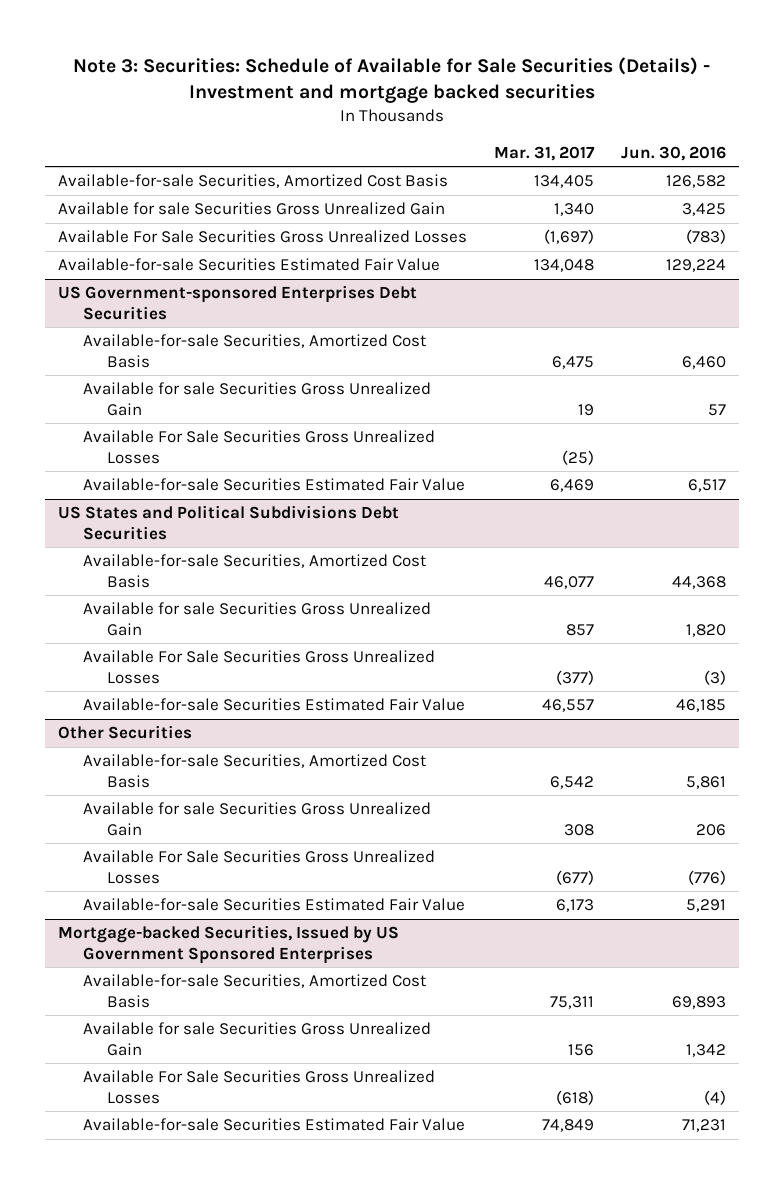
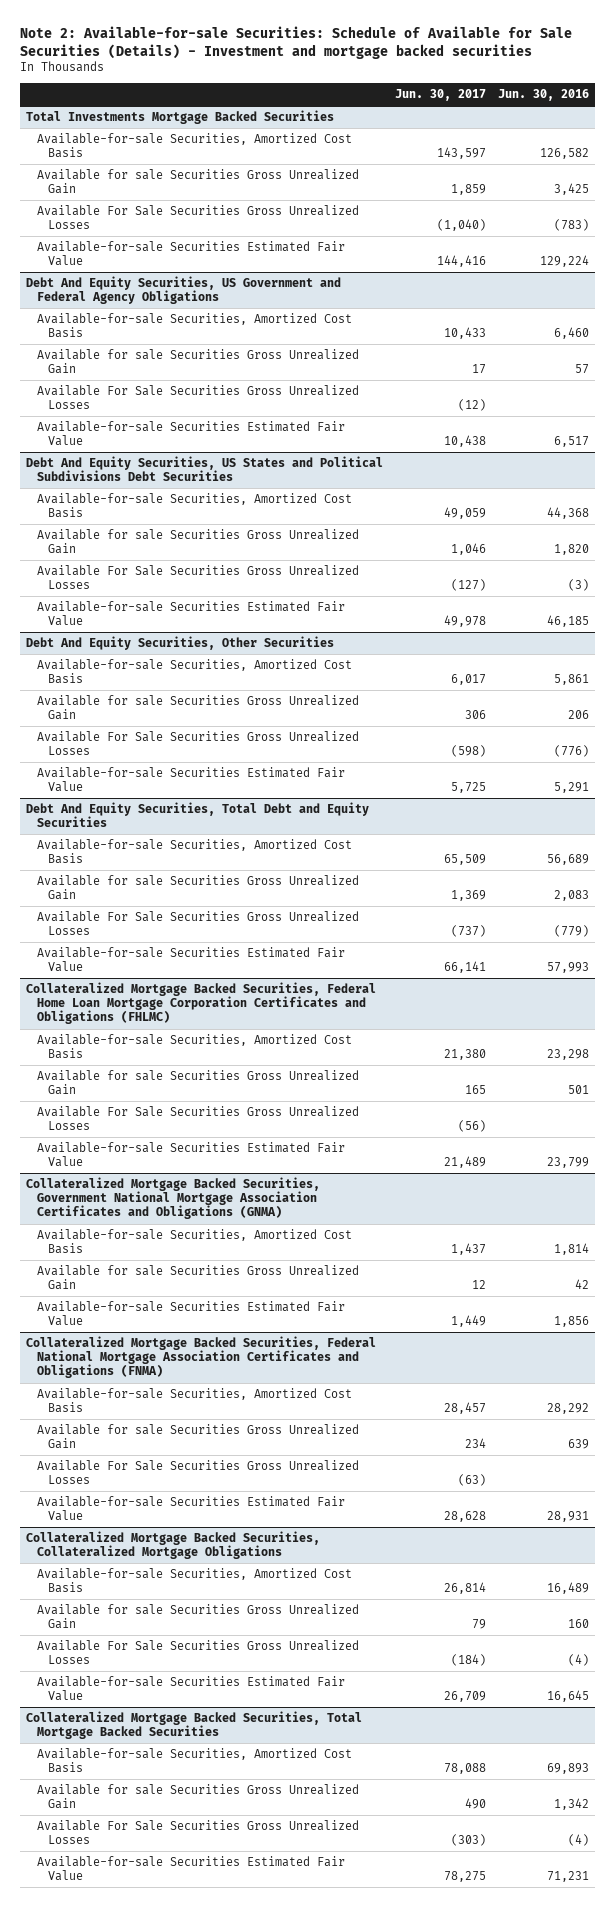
[72,56,710,104] Note 3: Securities: Schedule of Available for Sale Securities (Details) - Investment and mortgage backed securities -> [20,26,573,59] Note 2: Available-for-sale Securities: Schedule of Available for Sale Securities (Details) - Investment and mortgage backed securities
[493,145,595,161] Mar. 31, 2017 -> none
none -> [395,88,487,101] Jun. 30, 2017
none -> [26,110,335,125] Total Investments Mortgage Backed Securities
[58,285,418,320] US Government-sponsored Enterprises Debt Securities -> none
none -> [26,276,342,305] Debt And Equity Securities, US Government and Federal Agency Obligations
[58,505,400,540] US States and Political Subdivisions Debt Securities -> [26,456,384,482] Debt And Equity Securities, US States and Political Subdivisions Debt Securities
[58,725,193,740] Other Securities -> none
none -> [26,636,335,651] Debt And Equity Securities, Other Securities
[58,925,400,964] Mortgage-backed Securities, Issued by US Government Sponsored Enterprises -> none
none -> [26,802,370,828] Debt And Equity Securities, Total Debt and Equity Securities
none -> [37,839,353,865] Available-for-sale Securities, Amortized Cost Basis
none -> [37,875,360,901] Available for sale Securities Gross Unrealized Gain
none -> [37,911,360,936] Available For Sale Securities Gross Unrealized Losses
none -> [37,947,346,973] Available-for-sale Securities Estimated Fair Value
none -> [26,982,377,1025] Collateralized Mortgage Backed Securities, Federal Home Loan Mortgage Corporation Certificates and Obligations (FHLMC)
none -> [37,1034,353,1060] Available-for-sale Securities, Amortized Cost Basis
none -> [37,1070,360,1096] Available for sale Securities Gross Unrealized Gain
none -> [37,1106,360,1131] Available For Sale Securities Gross Unrealized Losses
none -> [37,1142,346,1168] Available-for-sale Securities Estimated Fair Value
none -> [26,1177,321,1220] Collateralized Mortgage Backed Securities, Government National Mortgage Association Certificates and Obligations (GNMA)
none -> [37,1229,353,1255] Available-for-sale Securities, Amortized Cost Basis
none -> [37,1265,360,1291] Available for sale Securities Gross Unrealized Gain
none -> [37,1301,346,1327] Available-for-sale Securities Estimated Fair Value
none -> [26,1336,377,1379] Collateralized Mortgage Backed Securities, Federal National Mortgage Association Certificates and Obligations (FNMA)
none -> [37,1388,353,1414] Available-for-sale Securities, Amortized Cost Basis
none -> [37,1424,360,1450] Available for sale Securities Gross Unrealized Gain
none -> [37,1460,360,1485] Available For Sale Securities Gross Unrealized Losses
none -> [37,1496,346,1522] Available-for-sale Securities Estimated Fair Value
none -> [26,1531,321,1560] Collateralized Mortgage Backed Securities, Collateralized Mortgage Obligations
none -> [37,1568,353,1594] Available-for-sale Securities, Amortized Cost Basis
none -> [37,1604,360,1630] Available for sale Securities Gross Unrealized Gain
none -> [37,1640,360,1665] Available For Sale Securities Gross Unrealized Losses
none -> [37,1676,346,1702] Available-for-sale Securities Estimated Fair Value
none -> [26,1711,363,1740] Collateralized Mortgage Backed Securities, Total Mortgage Backed Securities

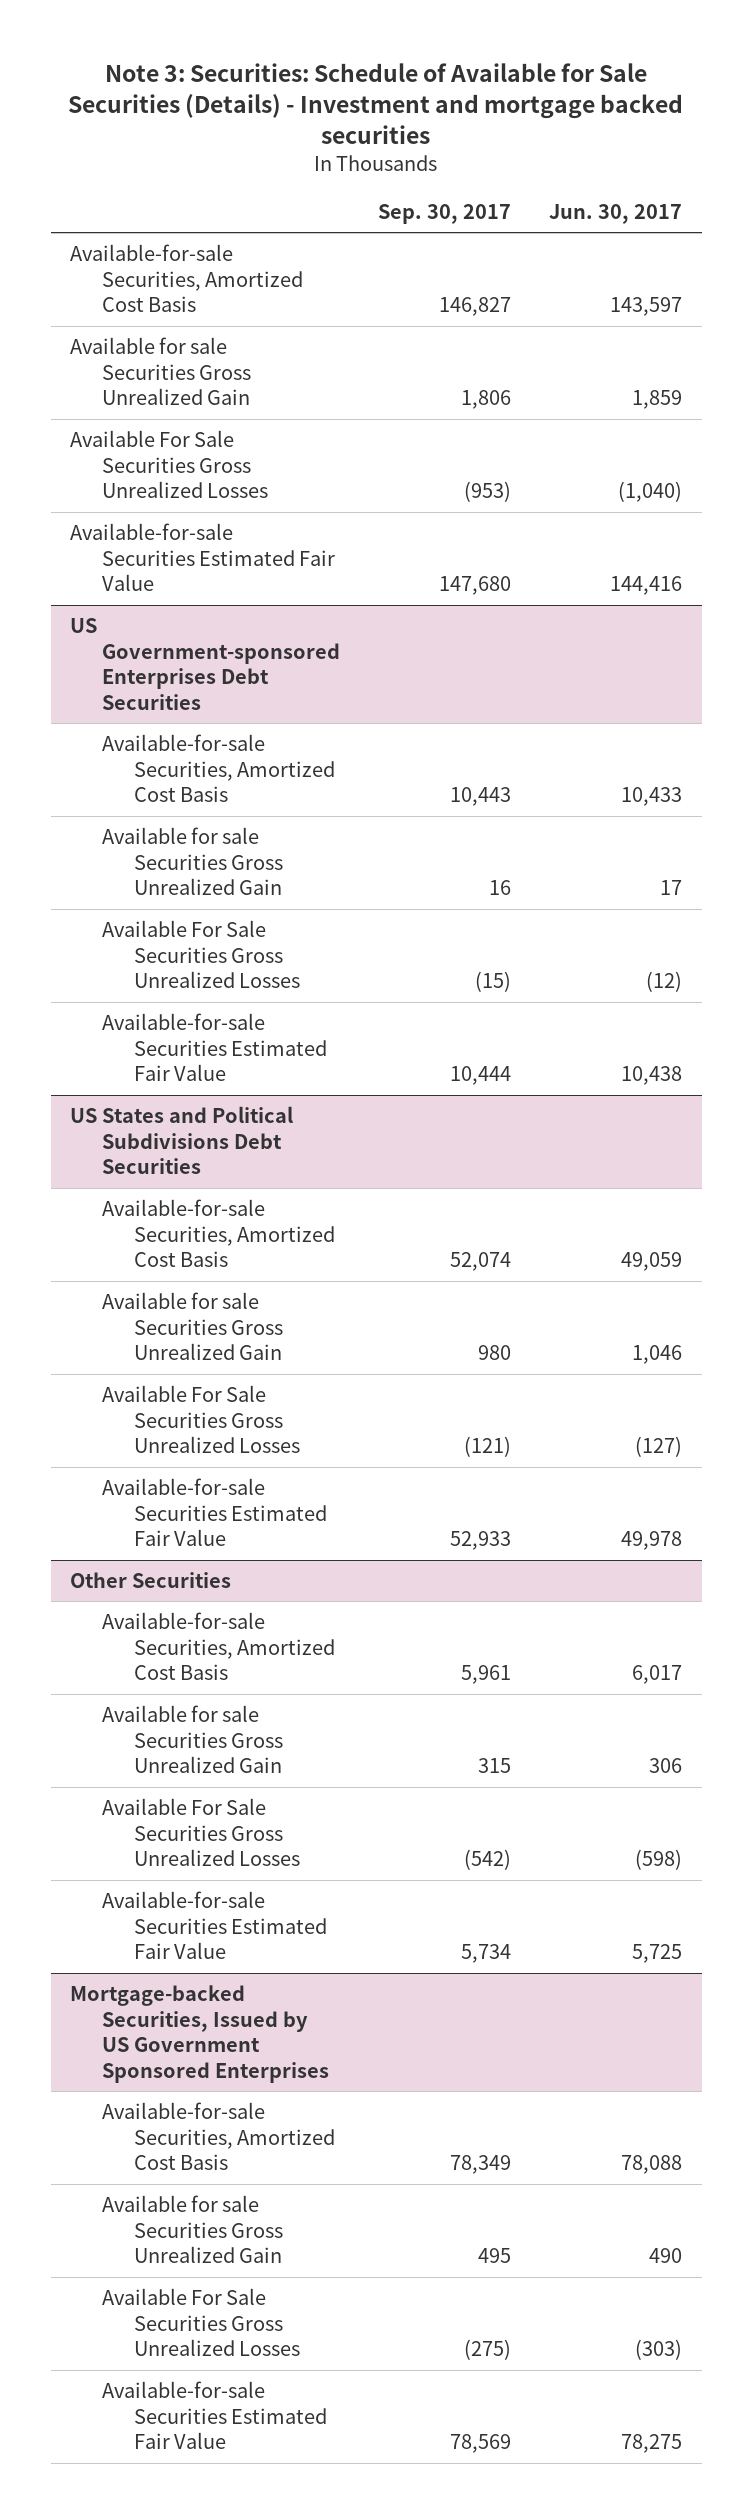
[20,26,573,59] Note 2: Available-for-sale Securities: Schedule of Available for Sale Securities (Details) - Investment and mortgage backed securities -> [68,62,684,145] Note 3: Securities: Schedule of Available for Sale Securities (Details) - Investment and mortgage backed securities
[498,88,590,101] Jun. 30, 2016 -> none
none -> [378,204,512,225] Sep. 30, 2017
[26,110,335,125] Total Investments Mortgage Backed Securities -> none
[26,276,342,305] Debt And Equity Securities, US Government and Federal Agency Obligations -> none
none -> [69,617,340,711] US Government-sponsored Enterprises Debt Securities
[26,456,384,482] Debt And Equity Securities, US States and Political Subdivisions Debt Securities -> [69,1105,293,1175] US States and Political Subdivisions Debt Securities
[26,636,335,651] Debt And Equity Securities, Other Securities -> none
none -> [69,1571,231,1588] Other Securities
[26,802,370,828] Debt And Equity Securities, Total Debt and Equity Securities -> none
[37,839,353,865] Available-for-sale Securities, Amortized Cost Basis -> none
[37,875,360,901] Available for sale Securities Gross Unrealized Gain -> none
[37,911,360,936] Available For Sale Securities Gross Unrealized Losses -> none
[37,947,346,973] Available-for-sale Securities Estimated Fair Value -> none
[26,982,377,1025] Collateralized Mortgage Backed Securities, Federal Home Loan Mortgage Corporation Certificates and Obligations (FHLMC) -> none
[37,1034,353,1060] Available-for-sale Securities, Amortized Cost Basis -> none
[37,1070,360,1096] Available for sale Securities Gross Unrealized Gain -> none
[37,1106,360,1131] Available For Sale Securities Gross Unrealized Losses -> none
[37,1142,346,1168] Available-for-sale Securities Estimated Fair Value -> none
[26,1177,321,1220] Collateralized Mortgage Backed Securities, Government National Mortgage Association Certificates and Obligations (GNMA) -> none
[37,1229,353,1255] Available-for-sale Securities, Amortized Cost Basis -> none
[37,1265,360,1291] Available for sale Securities Gross Unrealized Gain -> none
[37,1301,346,1327] Available-for-sale Securities Estimated Fair Value -> none
[26,1336,377,1379] Collateralized Mortgage Backed Securities, Federal National Mortgage Association Certificates and Obligations (FNMA) -> none
[37,1388,353,1414] Available-for-sale Securities, Amortized Cost Basis -> none
[37,1424,360,1450] Available for sale Securities Gross Unrealized Gain -> none
[37,1460,360,1485] Available For Sale Securities Gross Unrealized Losses -> none
[37,1496,346,1522] Available-for-sale Securities Estimated Fair Value -> none
[26,1531,321,1560] Collateralized Mortgage Backed Securities, Collateralized Mortgage Obligations -> none
[37,1568,353,1594] Available-for-sale Securities, Amortized Cost Basis -> none
[37,1604,360,1630] Available for sale Securities Gross Unrealized Gain -> none
[37,1640,360,1665] Available For Sale Securities Gross Unrealized Losses -> none
[37,1676,346,1702] Available-for-sale Securities Estimated Fair Value -> none
[26,1711,363,1740] Collateralized Mortgage Backed Securities, Total Mortgage Backed Securities -> none
none -> [69,1984,329,2084] Mortgage-backed Securities, Issued by US Government Sponsored Enterprises

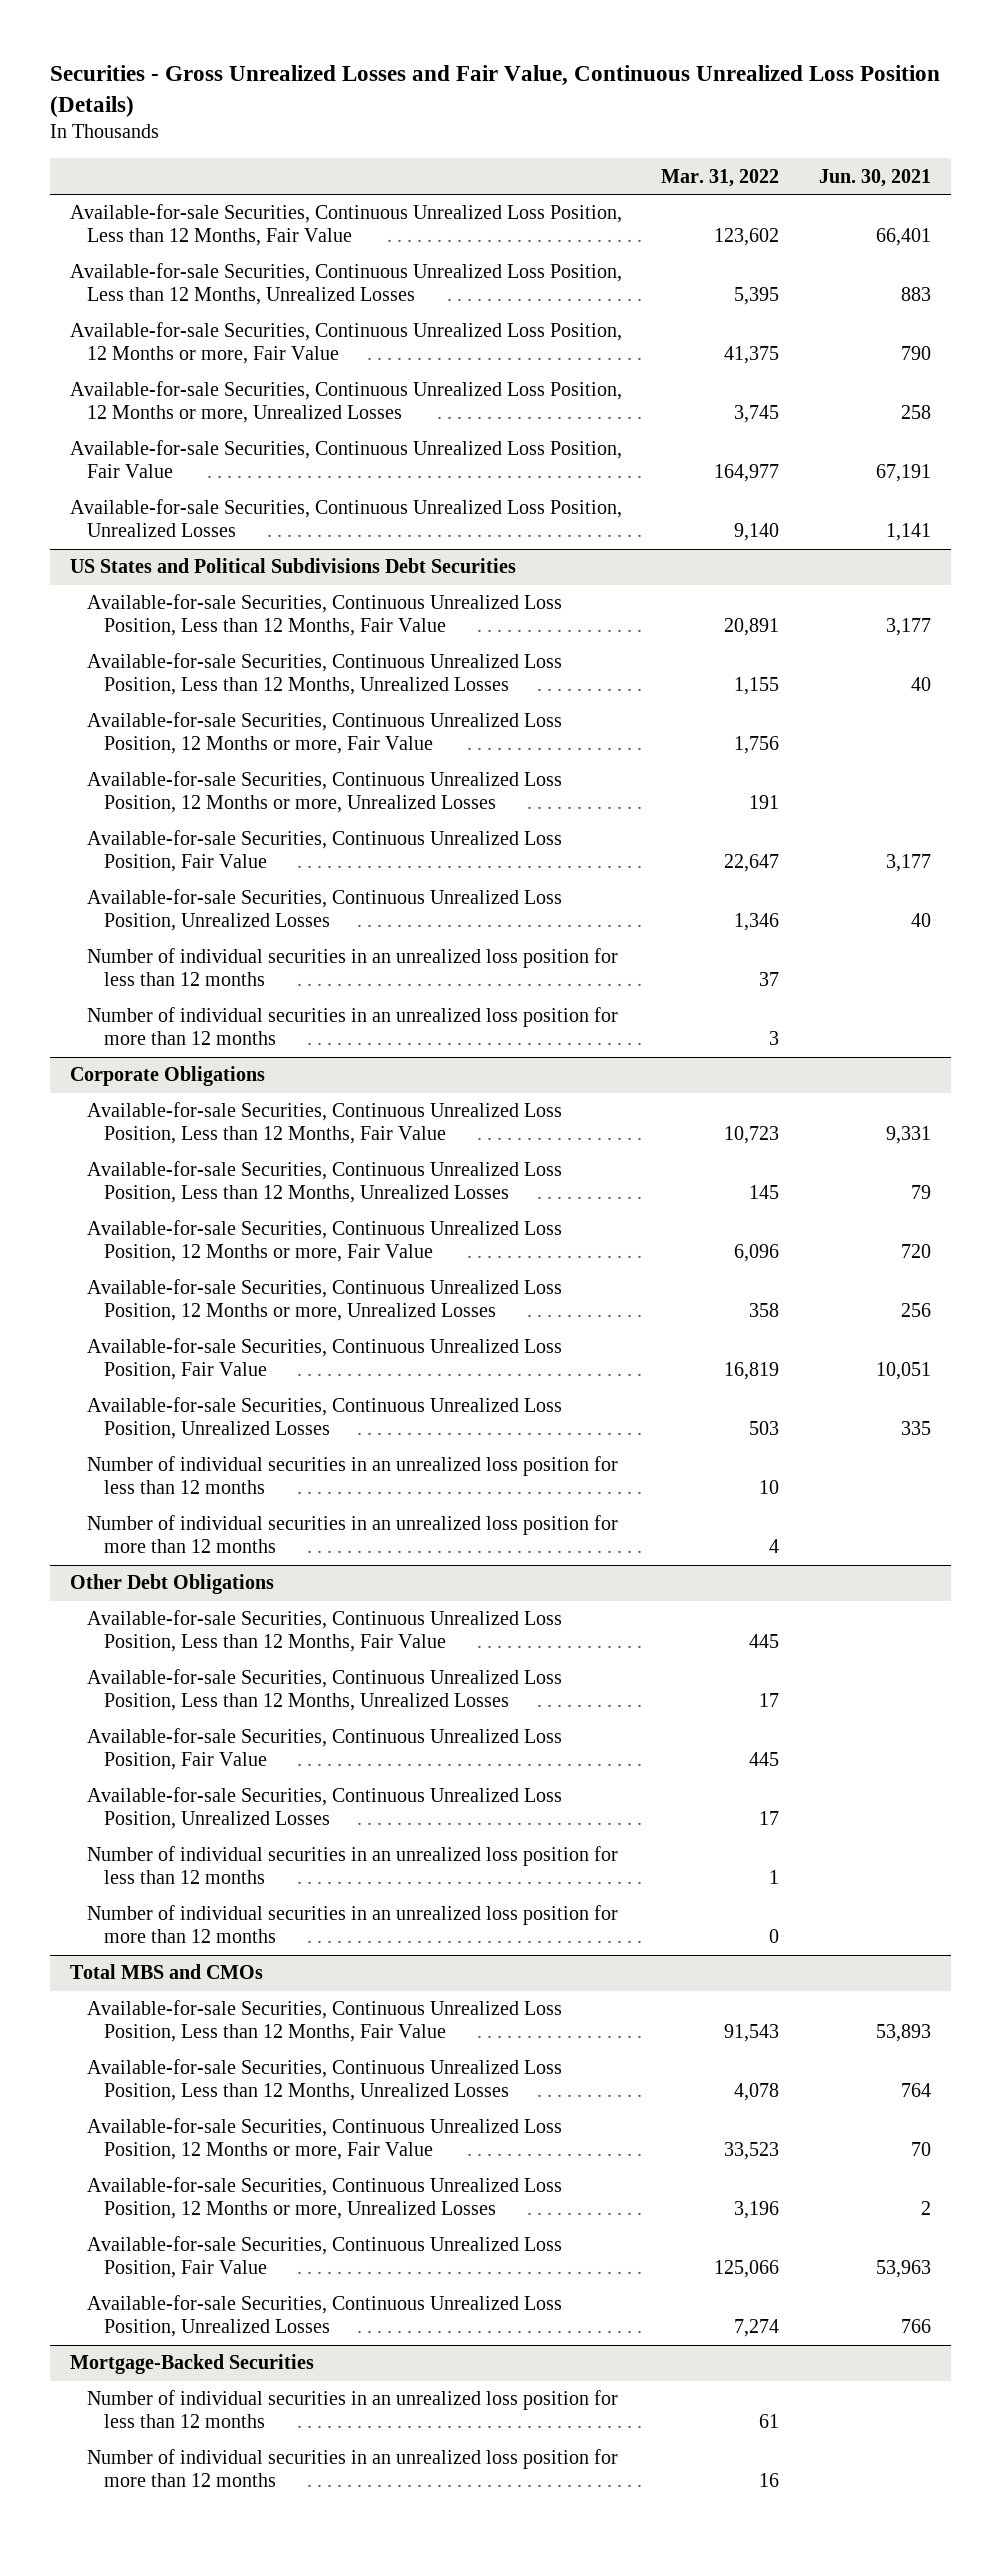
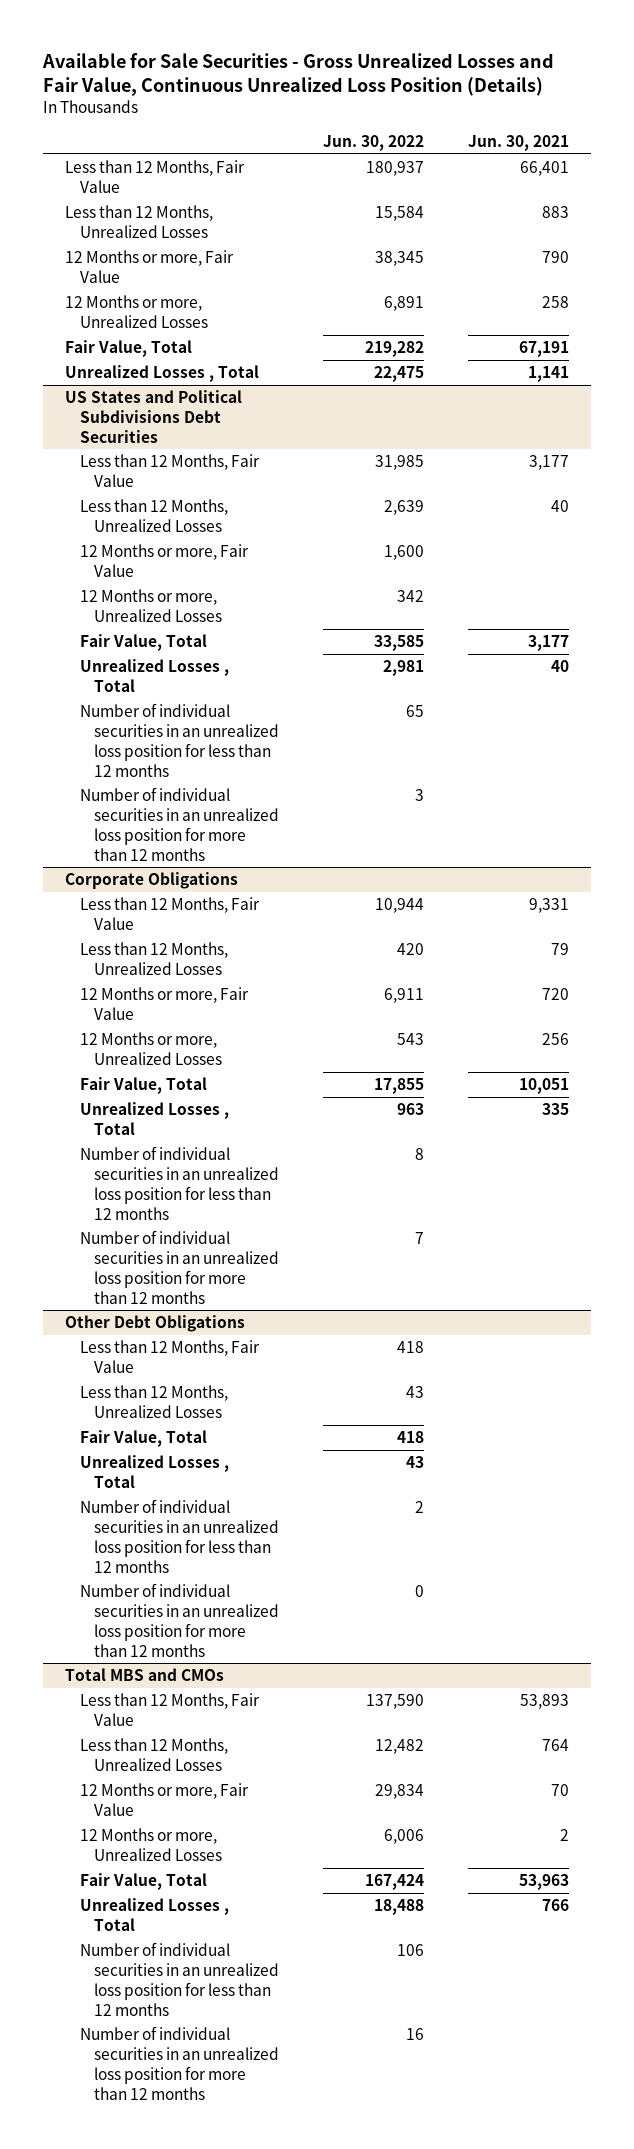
[50,64,941,117] Securities - Gross Unrealized Losses and Fair Value, Continuous Unrealized Loss Position (Details) -> [42,52,555,96] Available for Sale Securities - Gross Unrealized Losses and Fair Value, Continuous Unrealized Loss Position (Details)
[661,168,780,187] Mar. 31, 2022 -> none
none -> [323,134,425,151] Jun. 30, 2022
[69,204,622,247] Available-for-sale Securities, Continuous Unrealized Loss Position, Less than 12 Months, Fair Value -> [65,160,246,193] Less than 12 Months, Fair Value
[69,263,622,306] Available-for-sale Securities, Continuous Unrealized Loss Position, Less than 12 Months, Unrealized Losses -> [65,205,214,238] Less than 12 Months, Unrealized Losses
[69,322,622,365] Available-for-sale Securities, Continuous Unrealized Loss Position, 12 Months or more, Fair Value -> [65,250,235,283] 12 Months or more, Fair Value
[69,381,622,424] Available-for-sale Securities, Continuous Unrealized Loss Position, 12 Months or more, Unrealized Losses -> [65,295,208,328] 12 Months or more, Unrealized Losses
[69,440,622,479] Available-for-sale Securities, Continuous Unrealized Loss Position, Fair Value -> [65,340,193,358] Fair Value, Total
[69,499,622,538] Available-for-sale Securities, Continuous Unrealized Loss Position, Unrealized Losses -> [65,365,260,383] Unrealized Losses , Total
[87,594,563,637] Available-for-sale Securities, Continuous Unrealized Loss Position, Less than 12 Months, Fair Value -> [79,454,260,487] Less than 12 Months, Fair Value
[87,653,563,696] Available-for-sale Securities, Continuous Unrealized Loss Position, Less than 12 Months, Unrealized Losses -> [79,499,228,532] Less than 12 Months, Unrealized Losses
[87,712,563,755] Available-for-sale Securities, Continuous Unrealized Loss Position, 12 Months or more, Fair Value -> [79,544,249,577] 12 Months or more, Fair Value
[87,771,563,814] Available-for-sale Securities, Continuous Unrealized Loss Position, 12 Months or more, Unrealized Losses -> [79,589,223,622] 12 Months or more, Unrealized Losses
[87,830,563,873] Available-for-sale Securities, Continuous Unrealized Loss Position, Fair Value -> [79,634,207,652] Fair Value, Total
[87,889,563,932] Available-for-sale Securities, Continuous Unrealized Loss Position, Unrealized Losses -> [79,659,229,692] Unrealized Losses , Total
[87,1102,563,1145] Available-for-sale Securities, Continuous Unrealized Loss Position, Less than 12 Months, Fair Value -> [79,897,260,930] Less than 12 Months, Fair Value
[87,1161,563,1204] Available-for-sale Securities, Continuous Unrealized Loss Position, Less than 12 Months, Unrealized Losses -> [79,942,228,975] Less than 12 Months, Unrealized Losses
[87,1220,563,1263] Available-for-sale Securities, Continuous Unrealized Loss Position, 12 Months or more, Fair Value -> [79,987,249,1020] 12 Months or more, Fair Value
[87,1279,563,1322] Available-for-sale Securities, Continuous Unrealized Loss Position, 12 Months or more, Unrealized Losses -> [79,1032,223,1065] 12 Months or more, Unrealized Losses
[87,1338,563,1381] Available-for-sale Securities, Continuous Unrealized Loss Position, Fair Value -> [79,1077,207,1095] Fair Value, Total
[87,1397,563,1440] Available-for-sale Securities, Continuous Unrealized Loss Position, Unrealized Losses -> [79,1102,229,1135] Unrealized Losses , Total
[87,1610,563,1653] Available-for-sale Securities, Continuous Unrealized Loss Position, Less than 12 Months, Fair Value -> [79,1340,260,1373] Less than 12 Months, Fair Value
[87,1669,563,1712] Available-for-sale Securities, Continuous Unrealized Loss Position, Less than 12 Months, Unrealized Losses -> [79,1385,228,1418] Less than 12 Months, Unrealized Losses
[87,1728,563,1771] Available-for-sale Securities, Continuous Unrealized Loss Position, Fair Value -> [79,1430,207,1448] Fair Value, Total
[87,1787,563,1830] Available-for-sale Securities, Continuous Unrealized Loss Position, Unrealized Losses -> [79,1455,229,1488] Unrealized Losses , Total
[69,2354,314,2375] Mortgage-Backed Securities -> none
[87,2000,563,2043] Available-for-sale Securities, Continuous Unrealized Loss Position, Less than 12 Months, Fair Value -> [79,1693,260,1726] Less than 12 Months, Fair Value
[87,2059,563,2102] Available-for-sale Securities, Continuous Unrealized Loss Position, Less than 12 Months, Unrealized Losses -> [79,1738,228,1771] Less than 12 Months, Unrealized Losses
[87,2118,563,2161] Available-for-sale Securities, Continuous Unrealized Loss Position, 12 Months or more, Fair Value -> [79,1783,249,1816] 12 Months or more, Fair Value
[87,2177,563,2220] Available-for-sale Securities, Continuous Unrealized Loss Position, 12 Months or more, Unrealized Losses -> [79,1828,223,1861] 12 Months or more, Unrealized Losses
[87,2236,563,2279] Available-for-sale Securities, Continuous Unrealized Loss Position, Fair Value -> [79,1873,207,1891] Fair Value, Total
[87,2295,563,2338] Available-for-sale Securities, Continuous Unrealized Loss Position, Unrealized Losses -> [79,1898,229,1931] Unrealized Losses , Total

